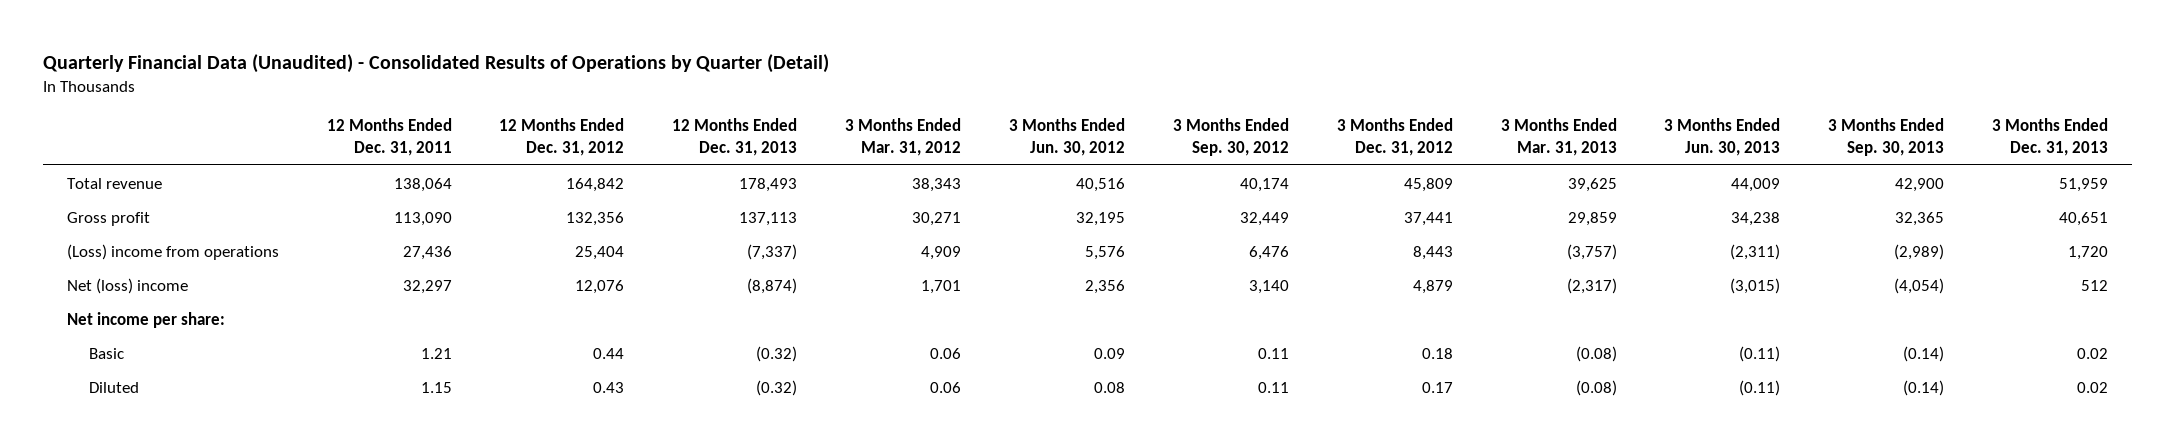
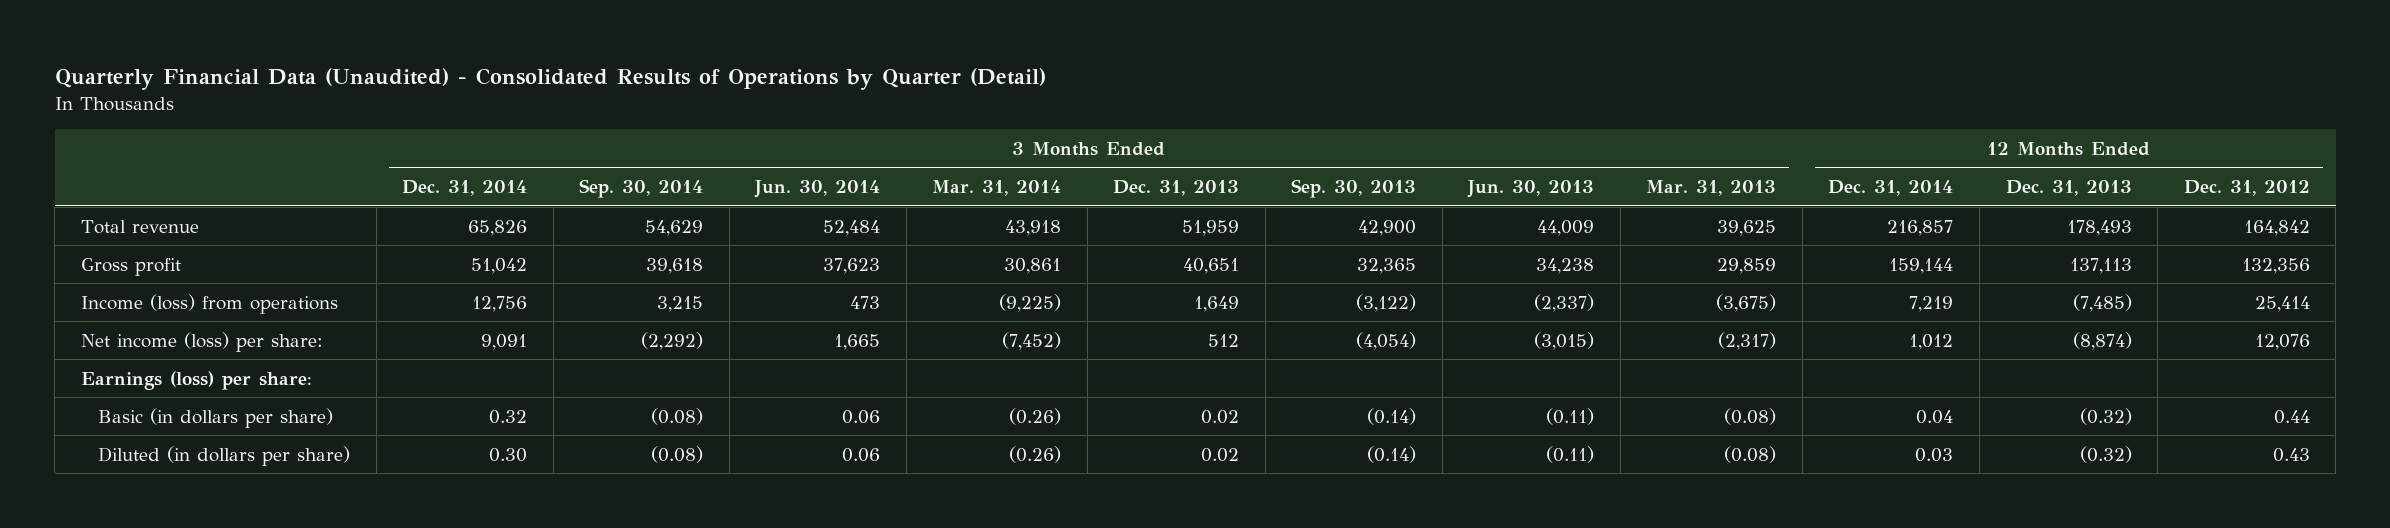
[326,118,452,157] 12 Months Ended Dec. 31, 2011 -> none
[845,118,962,157] 3 Months Ended Mar. 31, 2012 -> none
[1009,118,1126,157] 3 Months Ended Jun. 30, 2012 -> none
[1172,118,1289,157] 3 Months Ended Sep. 30, 2012 -> none
[1336,118,1453,157] 3 Months Ended Dec. 31, 2012 -> none
none -> [402,179,528,196] Dec. 31, 2014
none -> [579,178,704,198] Sep. 30, 2014
none -> [754,179,881,198] Jun. 30, 2014
none -> [932,179,1062,196] Mar. 31, 2014
none -> [1828,179,1954,196] Dec. 31, 2014
[66,243,279,260] (Loss) income from operations -> [80,293,338,314] Income (loss) from operations
[575,245,625,260] 25,404 -> [2254,295,2310,312] 25,414
[747,243,798,260] (7,337) -> [2072,293,2132,312] (7,485)
[1566,243,1617,260] (3,757) -> [1716,293,1777,312] (3,675)
[1730,243,1781,260] (2,311) -> [1534,293,1595,312] (2,337)
[1894,243,1945,260] (2,989) -> [1356,293,1417,312] (3,122)
[2068,245,2109,260] 1,720 -> [1194,295,1240,312] 1,649
[66,277,188,294] Net (loss) income -> [80,331,323,352] Net income (loss) per share:
[66,311,225,328] Net income per share: -> [80,370,312,390] Earnings (loss) per share:
[88,347,124,359] Basic -> [98,407,334,428] Basic (in dollars per share)
[88,381,139,393] Diluted -> [98,445,351,466] Diluted (in dollars per share)

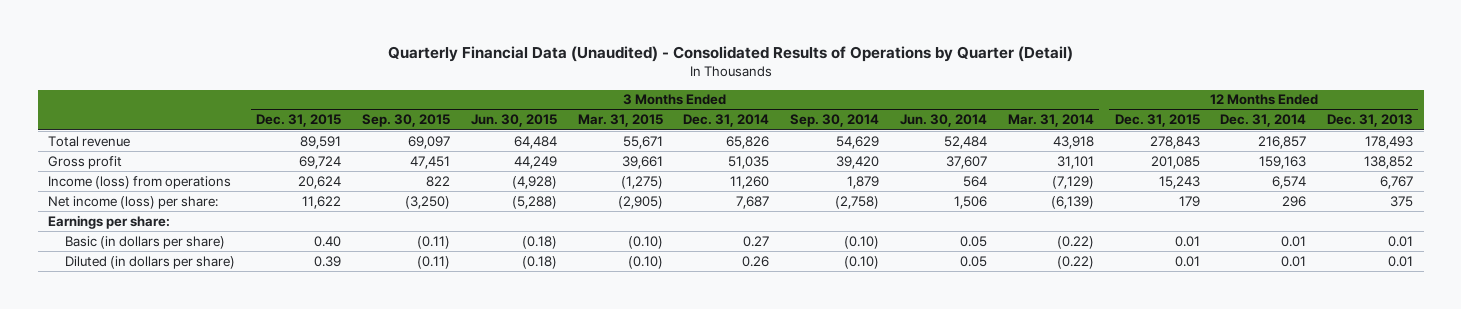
[1113,179,1240,196] Dec. 31, 2013 -> none
[1291,178,1417,198] Sep. 30, 2013 -> none
[1467,179,1595,198] Jun. 30, 2013 -> none
[1646,179,1777,196] Mar. 31, 2013 -> none
[2183,179,2310,196] Dec. 31, 2012 -> none
none -> [256,114,342,128] Dec. 31, 2015
none -> [361,114,450,128] Sep. 30, 2015
none -> [470,114,557,128] Jun. 30, 2015
none -> [577,114,663,128] Mar. 31, 2015
none -> [1114,114,1200,128] Dec. 31, 2015
[471,257,528,274] 51,042 -> [728,155,770,169] 51,035
[646,257,704,274] 39,618 -> [836,155,880,169] 39,420
[823,257,881,274] 37,623 -> [945,155,987,169] 37,607
[1004,257,1062,274] 30,861 -> [1056,155,1094,169] 31,101
[1889,257,1954,274] 159,144 -> [1259,155,1307,169] 159,163
[2069,257,2132,274] 137,113 -> [1364,155,1414,169] 138,852
[472,295,528,312] 12,756 -> [730,175,770,189] 11,260
[657,295,704,312] 3,215 -> [847,175,880,189] 1,879
[850,295,881,309] 473 -> [962,175,987,187] 564
[999,293,1062,312] (9,225) -> [1051,175,1094,189] (7,129)
[1909,295,1954,312] 7,219 -> [1272,175,1307,189] 6,574
[2072,293,2132,312] (7,485) -> [1380,175,1414,189] 6,767
[481,333,528,350] 9,091 -> [736,195,770,209] 7,687
[641,331,704,350] (2,292) -> [835,195,880,209] (2,758)
[834,333,881,350] 1,665 -> [953,195,987,209] 1,506
[1002,331,1062,350] (7,452) -> [1050,195,1094,209] (6,139)
[1909,333,1954,350] 1,012 -> [1282,195,1307,207] 296
[2072,331,2132,350] (8,874) -> [1390,195,1414,207] 375
[80,370,312,390] Earnings (loss) per share: -> [48,214,171,229] Earnings per share:
[489,409,528,424] 0.32 -> [743,235,770,247] 0.27
[651,407,704,425] (0.08) -> [844,235,880,249] (0.10)
[842,409,881,424] 0.06 -> [959,235,987,247] 0.05
[1009,407,1062,425] (0.26) -> [1056,235,1094,249] (0.22)
[1916,409,1954,424] 0.04 -> [1281,235,1307,247] 0.01
[2079,407,2132,425] (0.32) -> [1388,235,1414,247] 0.01
[489,447,528,462] 0.30 -> [742,255,770,267] 0.26
[651,445,704,463] (0.08) -> [844,255,880,269] (0.10)
[842,447,881,462] 0.06 -> [959,255,987,267] 0.05
[1009,445,1062,463] (0.26) -> [1056,255,1094,269] (0.22)
[1915,447,1954,462] 0.03 -> [1281,255,1307,267] 0.01
[2079,445,2132,463] (0.32) -> [1388,255,1414,267] 0.01

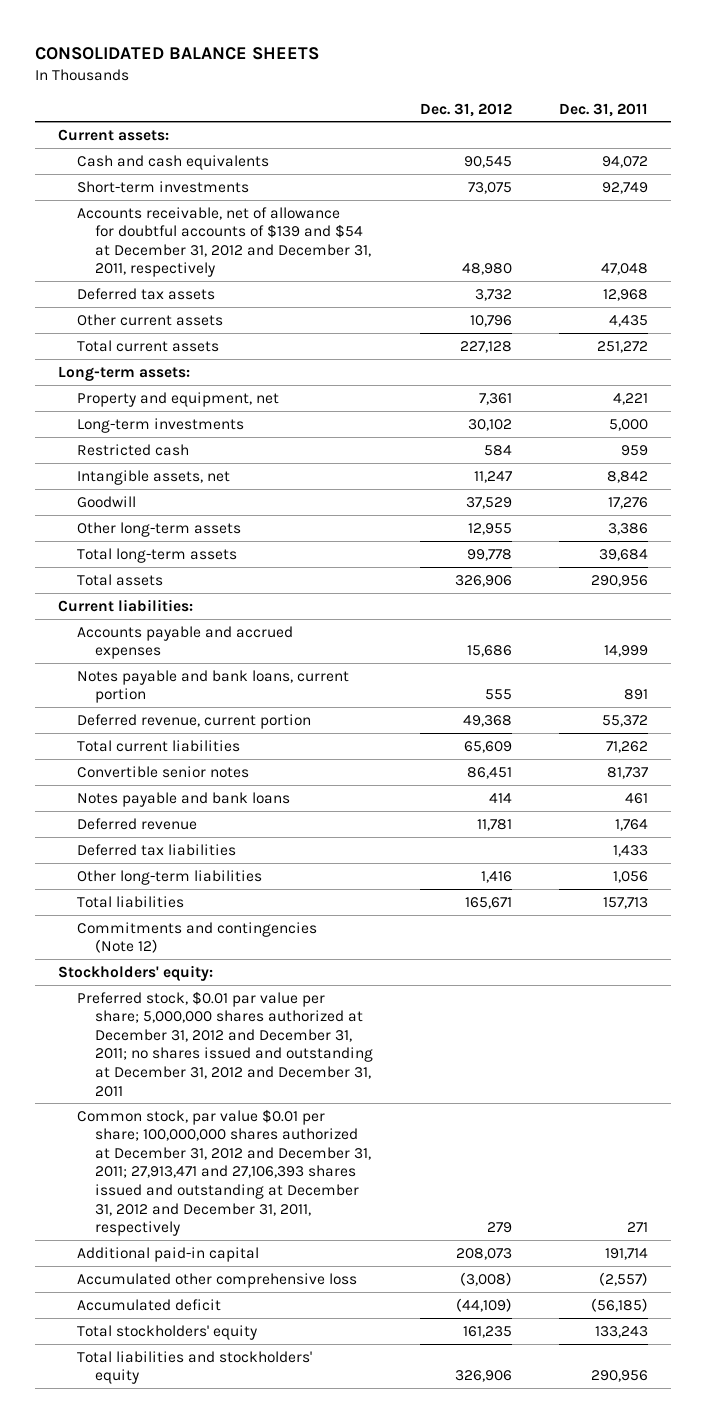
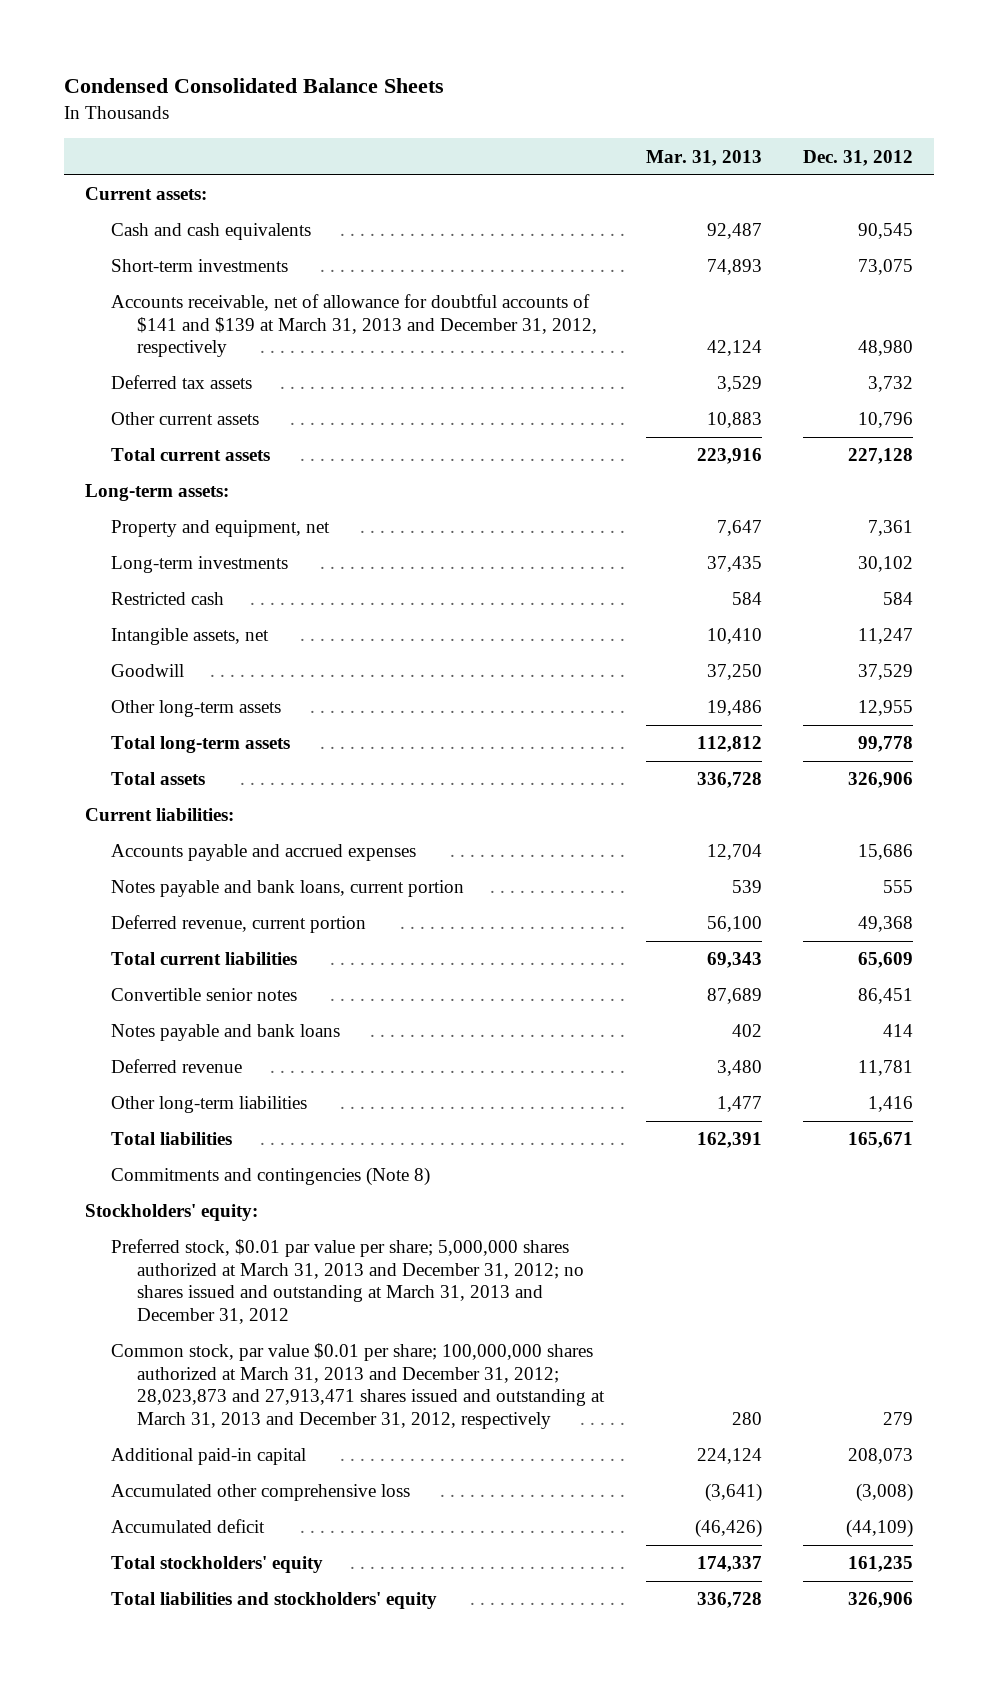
[34,46,319,60] CONSOLIDATED BALANCE SHEETS -> [63,78,444,94] Condensed Consolidated Balance Sheets
[558,102,648,117] Dec. 31, 2011 -> none
none -> [645,149,762,166] Mar. 31, 2013
[76,206,372,278] Accounts receivable, net of allowance for doubtful accounts of $139 and $54 at December 31, 2012 and December 31, 2011, respectively -> [110,294,598,358] Accounts receivable, net of allowance for doubtful accounts of $141 and $139 at March 31, 2013 and December 31, 2012, respectively
[76,843,236,856] Deferred tax liabilities -> none
[76,921,317,954] Commitments and contingencies (Note 12) -> [110,1167,430,1187] Commitments and contingencies (Note 8)
[76,990,374,1097] Preferred stock, $0.01 par value per share; 5,000,000 shares authorized at December 31, 2012 and December 31, 2011; no shares issued and outstanding at December 31, 2012 and December 31, 2011 -> [110,1239,585,1325] Preferred stock, $0.01 par value per share; 5,000,000 shares authorized at March 31, 2013 and December 31, 2012; no shares issued and outstanding at March 31, 2013 and December 31, 2012
[76,1108,372,1237] Common stock, par value $0.01 per share; 100,000,000 shares authorized at December 31, 2012 and December 31, 2011; 27,913,471 and 27,106,393 shares issued and outstanding at December 31, 2012 and December 31, 2011, respectively -> [110,1343,606,1430] Common stock, par value $0.01 per share; 100,000,000 shares authorized at March 31, 2013 and December 31, 2012; 28,023,873 and 27,913,471 shares issued and outstanding at March 31, 2013 and December 31, 2012, respectively

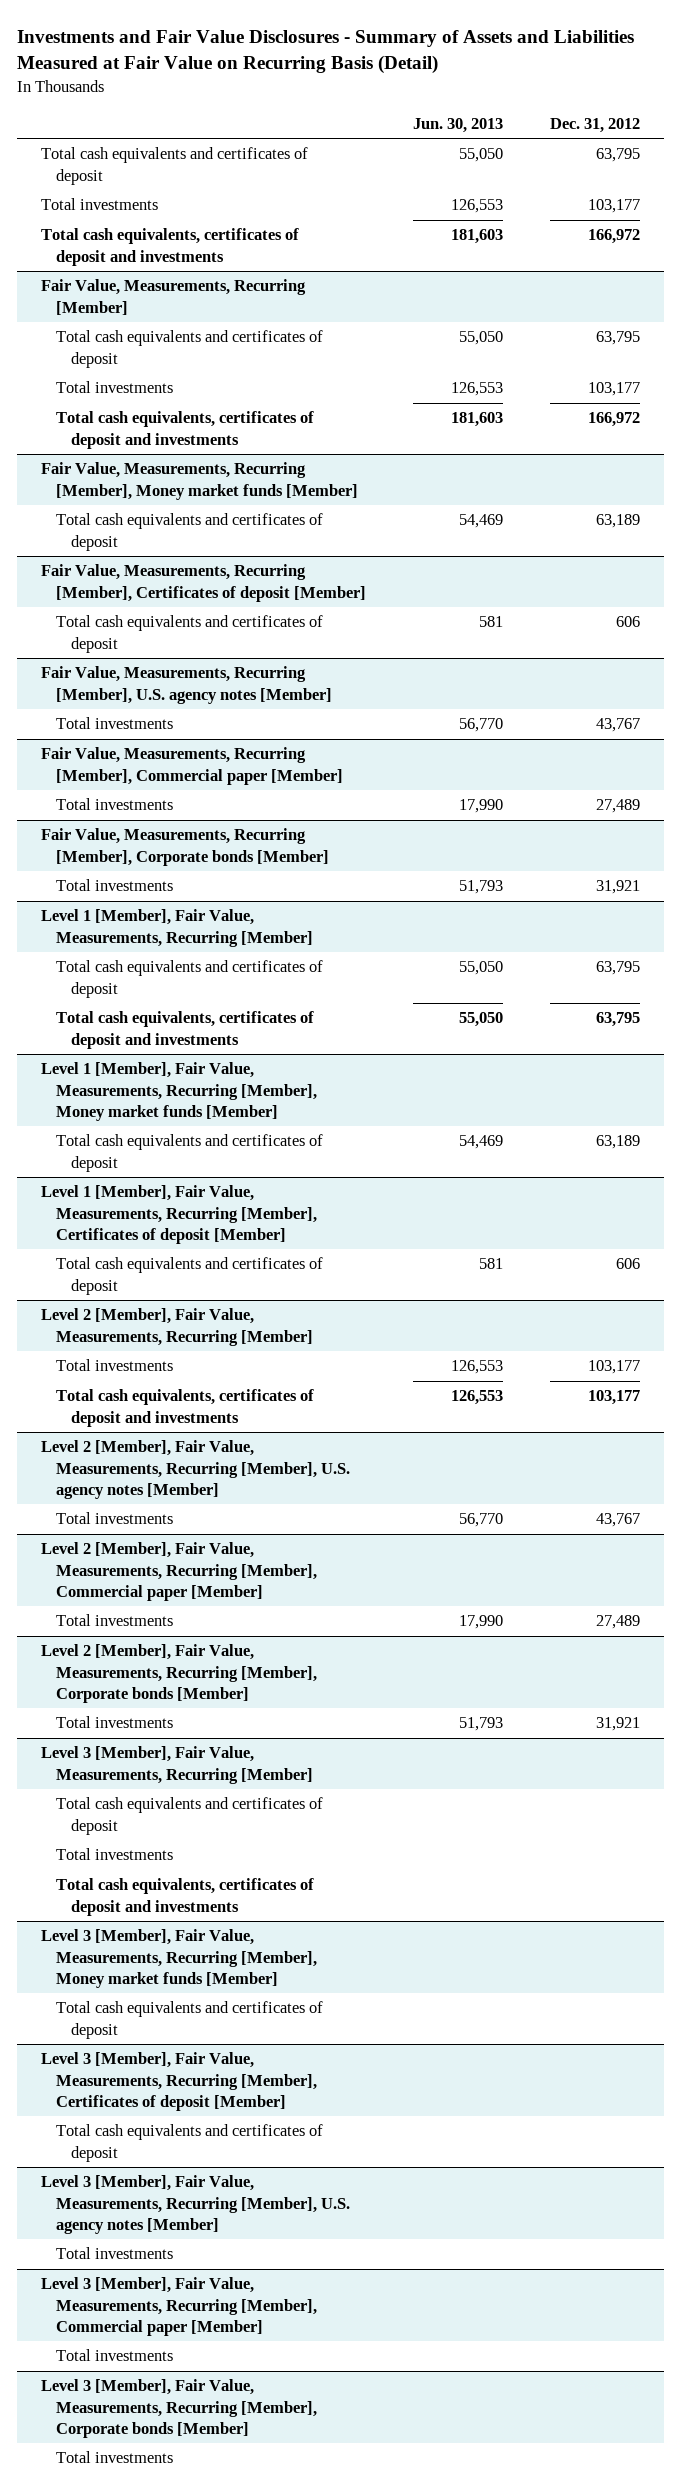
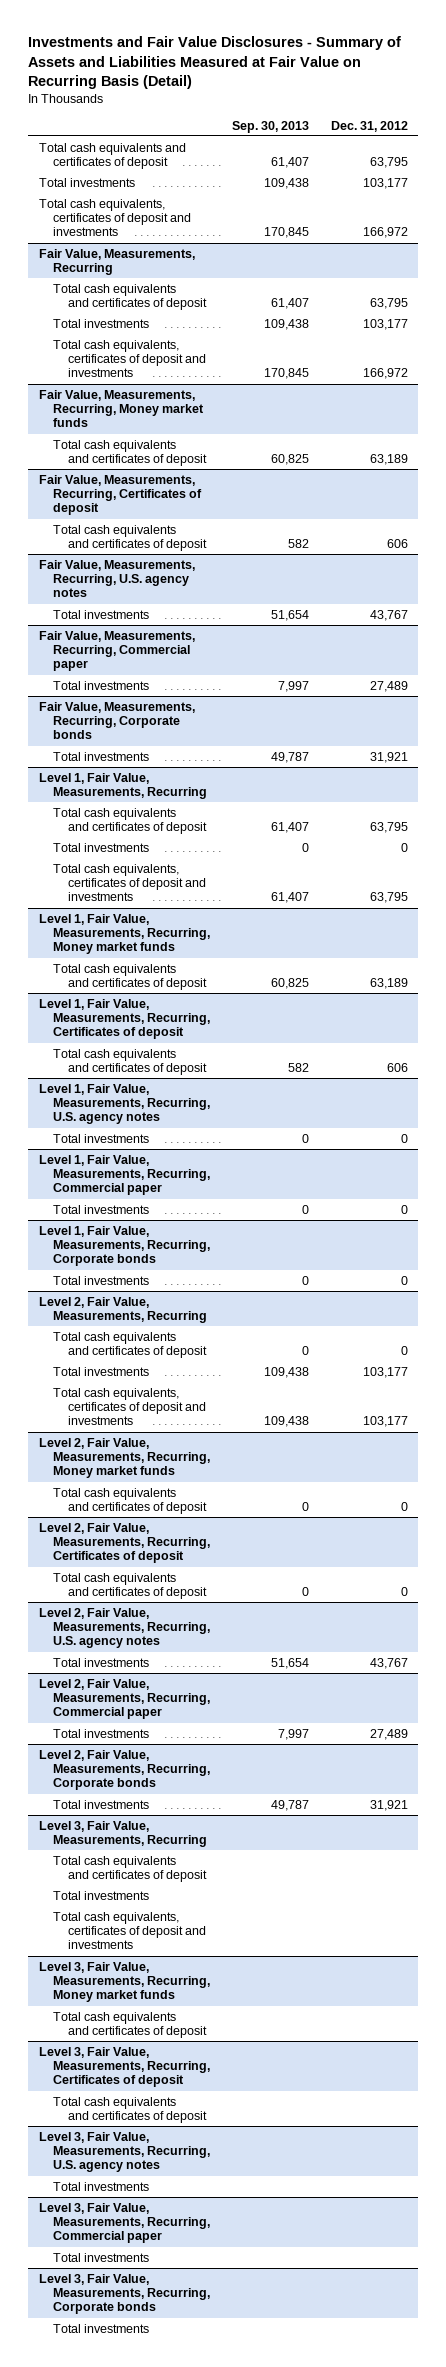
[413,117,504,133] Jun. 30, 2013 -> none
none -> [231,120,309,133] Sep. 30, 2013
[40,279,306,315] Fair Value, Measurements, Recurring [Member] -> [38,248,195,276] Fair Value, Measurements, Recurring
[40,462,358,500] Fair Value, Measurements, Recurring [Member], Money market funds [Member] -> [38,389,205,428] Fair Value, Measurements, Recurring, Money market funds
[40,564,366,602] Fair Value, Measurements, Recurring [Member], Certificates of deposit [Member] -> [38,474,203,516] Fair Value, Measurements, Recurring, Certificates of deposit
[40,666,332,704] Fair Value, Measurements, Recurring [Member], U.S. agency notes [Member] -> [38,559,195,598] Fair Value, Measurements, Recurring, U.S. agency notes
[40,747,343,785] Fair Value, Measurements, Recurring [Member], Commercial paper [Member] -> [38,630,195,672] Fair Value, Measurements, Recurring, Commercial paper
[40,828,329,866] Fair Value, Measurements, Recurring [Member], Corporate bonds [Member] -> [38,701,195,740] Fair Value, Measurements, Recurring, Corporate bonds
[40,909,313,947] Level 1 [Member], Fair Value, Measurements, Recurring [Member] -> [38,772,208,800] Level 1, Fair Value, Measurements, Recurring
none -> [53,842,150,852] Total investments
[40,1062,317,1121] Level 1 [Member], Fair Value, Measurements, Recurring [Member], Money market funds [Member] -> [38,913,211,955] Level 1, Fair Value, Measurements, Recurring, Money market funds
[40,1185,317,1244] Level 1 [Member], Fair Value, Measurements, Recurring [Member], Certificates of deposit [Member] -> [38,998,211,1040] Level 1, Fair Value, Measurements, Recurring, Certificates of deposit
none -> [38,1083,211,1125] Level 1, Fair Value, Measurements, Recurring, U.S. agency notes
none -> [53,1133,150,1143] Total investments
none -> [38,1154,211,1196] Level 1, Fair Value, Measurements, Recurring, Commercial paper
none -> [53,1204,150,1214] Total investments
none -> [38,1225,211,1267] Level 1, Fair Value, Measurements, Recurring, Corporate bonds
none -> [53,1275,150,1285] Total investments
[40,1308,313,1346] Level 2 [Member], Fair Value, Measurements, Recurring [Member] -> [38,1296,208,1324] Level 2, Fair Value, Measurements, Recurring
none -> [53,1331,207,1359] Total cash equivalents and certificates of deposit
none -> [38,1437,211,1479] Level 2, Fair Value, Measurements, Recurring, Money market funds
none -> [53,1487,207,1515] Total cash equivalents and certificates of deposit
none -> [38,1522,211,1564] Level 2, Fair Value, Measurements, Recurring, Certificates of deposit
none -> [53,1572,207,1600] Total cash equivalents and certificates of deposit
[40,1440,350,1499] Level 2 [Member], Fair Value, Measurements, Recurring [Member], U.S. agency notes [Member] -> [38,1607,211,1649] Level 2, Fair Value, Measurements, Recurring, U.S. agency notes
[40,1542,317,1601] Level 2 [Member], Fair Value, Measurements, Recurring [Member], Commercial paper [Member] -> [38,1678,211,1720] Level 2, Fair Value, Measurements, Recurring, Commercial paper
[40,1644,317,1703] Level 2 [Member], Fair Value, Measurements, Recurring [Member], Corporate bonds [Member] -> [38,1749,211,1791] Level 2, Fair Value, Measurements, Recurring, Corporate bonds
[40,1746,313,1784] Level 3 [Member], Fair Value, Measurements, Recurring [Member] -> [38,1820,208,1848] Level 3, Fair Value, Measurements, Recurring
[40,1929,317,1988] Level 3 [Member], Fair Value, Measurements, Recurring [Member], Money market funds [Member] -> [38,1961,211,2003] Level 3, Fair Value, Measurements, Recurring, Money market funds
[40,2052,317,2111] Level 3 [Member], Fair Value, Measurements, Recurring [Member], Certificates of deposit [Member] -> [38,2046,211,2088] Level 3, Fair Value, Measurements, Recurring, Certificates of deposit
[40,2175,350,2234] Level 3 [Member], Fair Value, Measurements, Recurring [Member], U.S. agency notes [Member] -> [38,2131,211,2173] Level 3, Fair Value, Measurements, Recurring, U.S. agency notes
[40,2277,317,2336] Level 3 [Member], Fair Value, Measurements, Recurring [Member], Commercial paper [Member] -> [38,2202,211,2244] Level 3, Fair Value, Measurements, Recurring, Commercial paper
[40,2379,317,2438] Level 3 [Member], Fair Value, Measurements, Recurring [Member], Corporate bonds [Member] -> [38,2273,211,2315] Level 3, Fair Value, Measurements, Recurring, Corporate bonds

